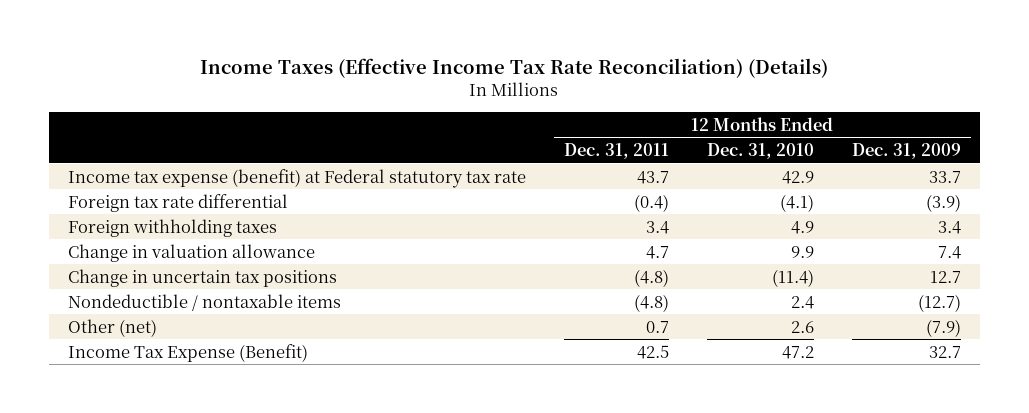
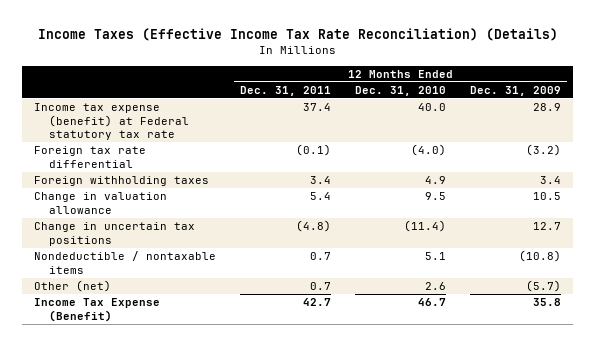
[636,170,669,184] 43.7 -> [303,103,332,112] 37.4
[781,170,814,184] 42.9 -> [418,103,447,112] 40.0
[929,170,962,183] 33.7 -> [533,103,562,112] 28.9
[633,193,669,212] (0.4) -> [296,144,332,157] (0.1)
[779,193,814,212] (4.1) -> [411,144,447,157] (4.0)
[926,193,962,212] (3.9) -> [526,144,562,157] (3.2)
[645,245,669,259] 4.7 -> [310,192,332,201] 5.4
[790,245,814,258] 9.9 -> [425,192,447,201] 9.5
[938,245,962,259] 7.4 -> [533,192,562,201] 10.5
[633,293,669,312] (4.8) -> [310,252,332,261] 0.7
[790,295,814,309] 2.4 -> [425,252,447,261] 5.1
[918,293,962,312] (12.7) -> [519,250,562,263] (10.8)
[926,318,962,337] (7.9) -> [526,280,562,293] (5.7)
[636,344,669,359] 42.5 -> [303,298,332,307] 42.7
[781,345,814,359] 47.2 -> [418,298,447,307] 46.7
[929,345,962,358] 32.7 -> [533,298,562,307] 35.8

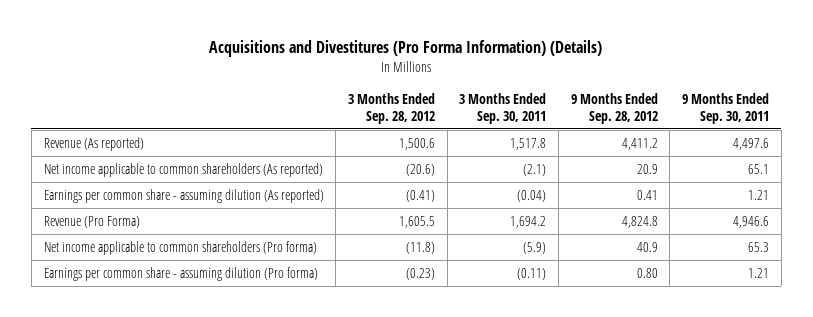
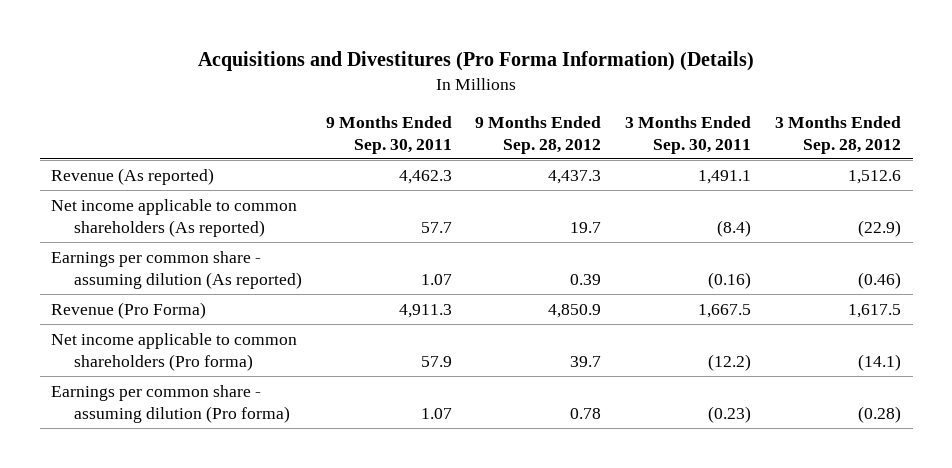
[399,137,436,150] 1,500.6 -> [847,169,901,184] 1,512.6
[510,137,547,150] 1,517.8 -> [698,169,752,184] 1,491.1
[621,137,658,150] 4,411.2 -> [548,169,602,184] 4,437.3
[733,137,770,150] 4,497.6 -> [398,169,452,184] 4,462.3
[406,163,436,176] (20.6) -> [857,219,901,237] (22.9)
[523,163,547,176] (2.1) -> [717,219,752,237] (8.4)
[636,163,658,174] 20.9 -> [570,221,602,233] 19.7
[748,163,770,174] 65.1 -> [420,221,452,233] 57.7
[406,189,436,202] (0.41) -> [857,271,901,289] (0.46)
[517,189,547,202] (0.04) -> [708,271,752,289] (0.16)
[636,189,658,200] 0.41 -> [570,273,602,285] 0.39
[748,189,770,200] 1.21 -> [420,273,452,285] 1.07
[399,215,436,228] 1,605.5 -> [847,303,901,318] 1,617.5
[510,215,547,228] 1,694.2 -> [698,303,752,318] 1,667.5
[621,215,658,228] 4,824.8 -> [548,303,602,318] 4,850.9
[733,215,770,228] 4,946.6 -> [398,303,452,318] 4,911.3
[406,241,436,254] (11.8) -> [857,353,901,371] (14.1)
[523,241,547,254] (5.9) -> [708,353,752,371] (12.2)
[636,241,658,252] 40.9 -> [570,355,602,367] 39.7
[748,241,770,252] 65.3 -> [420,355,452,367] 57.9
[406,267,436,280] (0.23) -> [857,405,901,423] (0.28)
[517,267,547,280] (0.11) -> [708,405,752,423] (0.23)
[636,267,658,278] 0.80 -> [570,407,602,419] 0.78
[748,267,770,278] 1.21 -> [420,407,452,419] 1.07

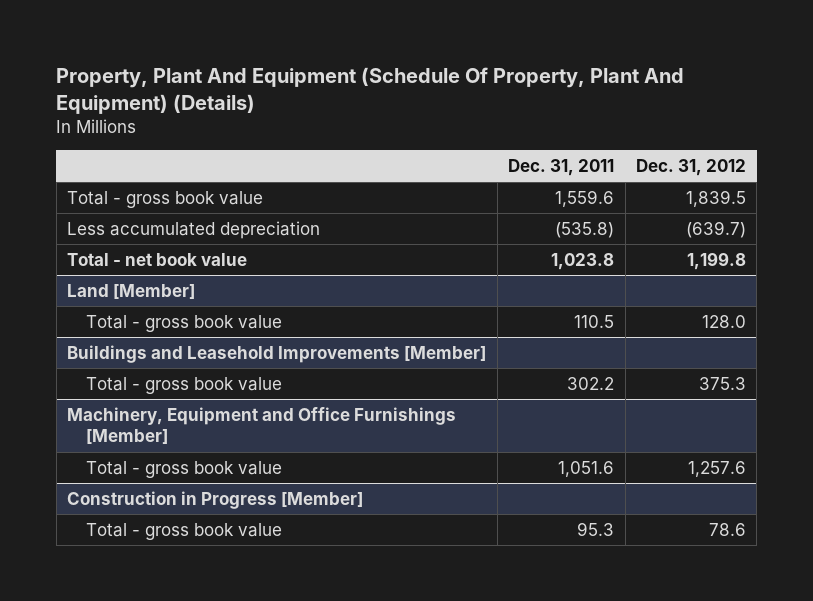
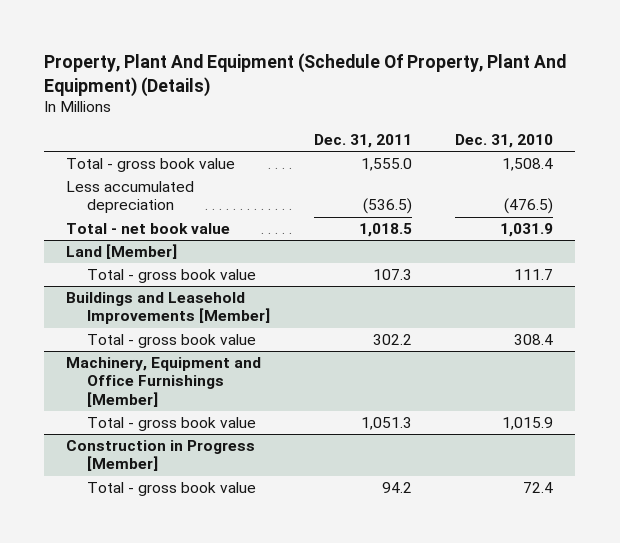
[636,159,747,177] Dec. 31, 2012 -> none
none -> [455,133,554,148] Dec. 31, 2010
[555,189,615,207] 1,559.6 -> [360,158,412,172] 1,555.0
[555,221,615,238] (535.8) -> [362,198,412,215] (536.5)
[551,252,615,270] 1,023.8 -> [358,223,412,238] 1,018.5
[574,314,615,328] 110.5 -> [372,269,412,281] 107.3
[558,460,615,477] 1,051.6 -> [360,417,412,431] 1,051.3
[577,521,615,536] 95.3 -> [381,482,412,494] 94.2

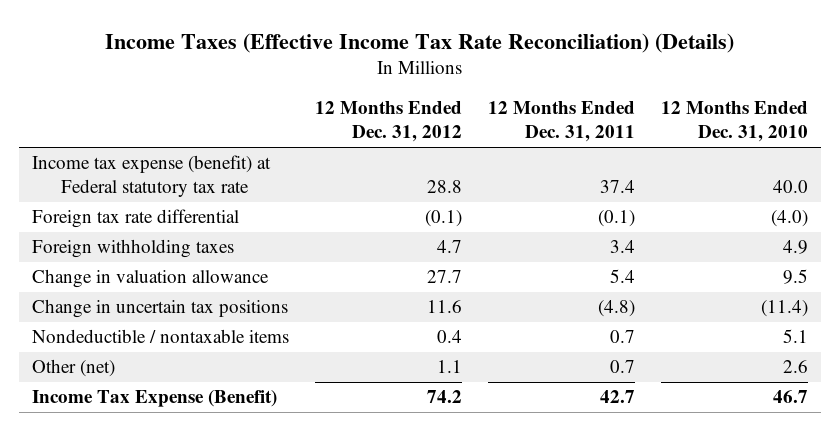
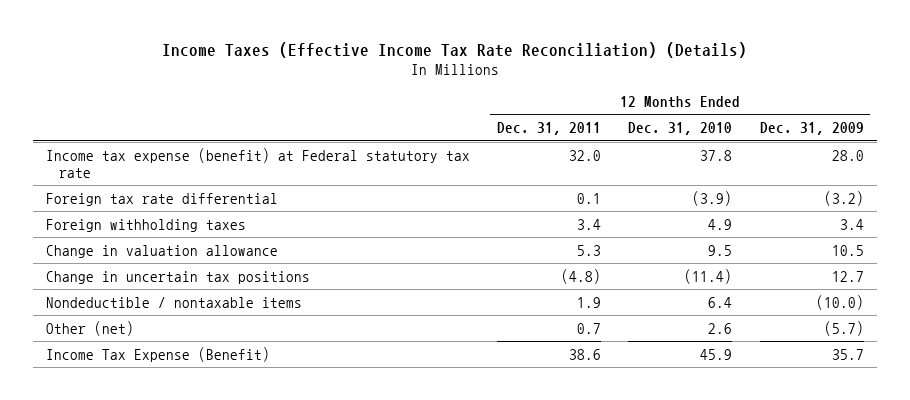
[315,101,463,143] 12 Months Ended Dec. 31, 2012 -> none
none -> [759,122,864,136] Dec. 31, 2009
[599,180,635,194] 37.4 -> [569,149,602,161] 32.0
[772,180,808,194] 40.0 -> [700,149,733,161] 37.8
[597,210,635,228] (0.1) -> [577,192,602,204] 0.1
[770,210,808,228] (4.0) -> [692,190,733,206] (3.9)
[609,269,635,284] 5.4 -> [577,244,602,256] 5.3
[609,330,635,344] 0.7 -> [577,296,602,308] 1.9
[782,329,808,344] 5.1 -> [708,296,733,308] 6.4
[599,390,635,404] 42.7 -> [569,348,602,360] 38.6
[772,390,808,404] 46.7 -> [700,348,733,360] 45.9

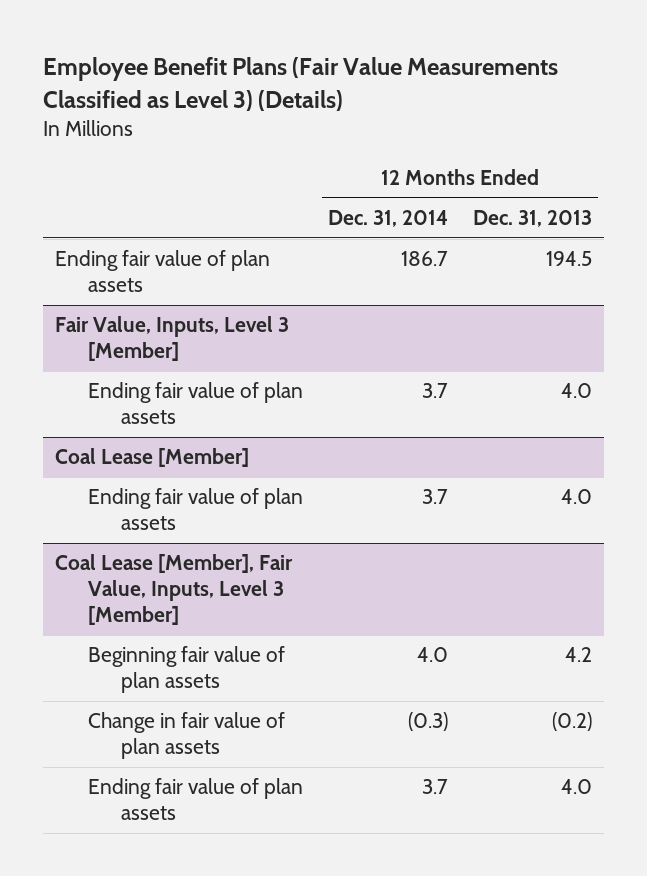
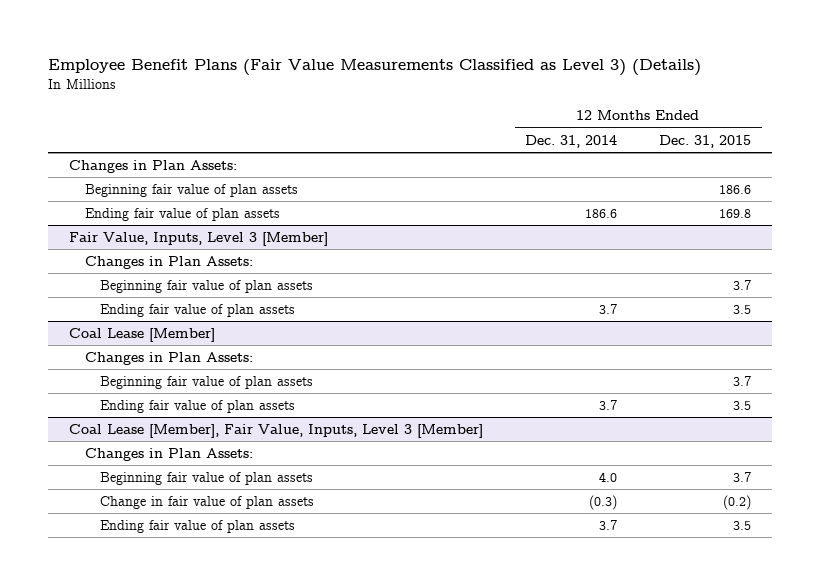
[473,210,593,228] Dec. 31, 2013 -> none
none -> [659,134,752,148] Dec. 31, 2015
none -> [69,160,238,174] Changes in Plan Assets:
none -> [84,184,298,198] Beginning fair value of plan assets
[401,251,449,267] 186.7 -> [585,209,618,219] 186.6
none -> [84,256,253,270] Changes in Plan Assets:
none -> [100,280,314,294] Beginning fair value of plan assets
none -> [84,352,253,366] Changes in Plan Assets:
none -> [100,376,314,390] Beginning fair value of plan assets
none -> [84,448,253,462] Changes in Plan Assets:

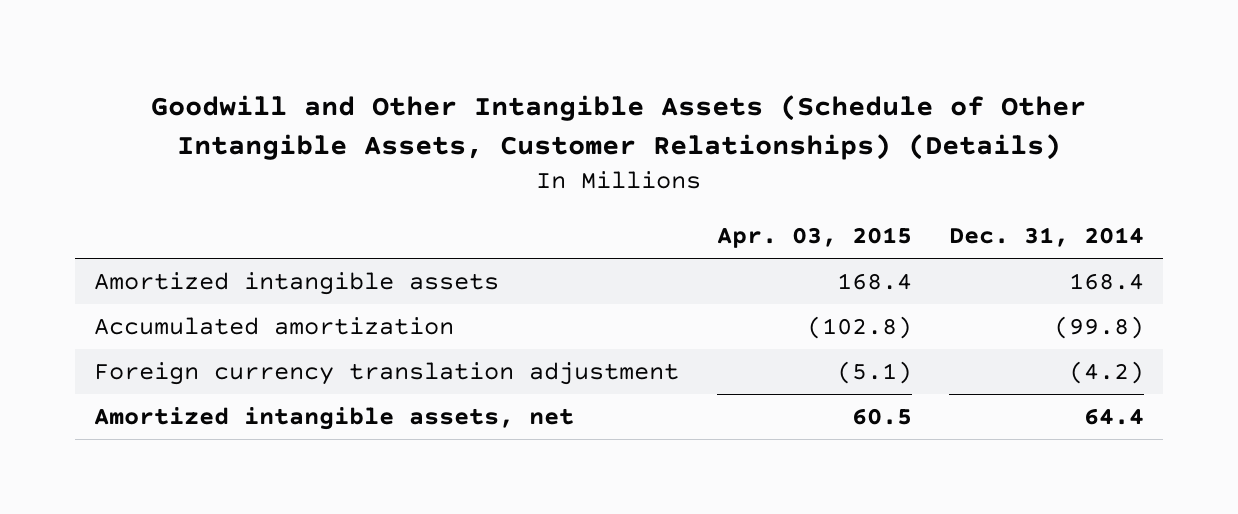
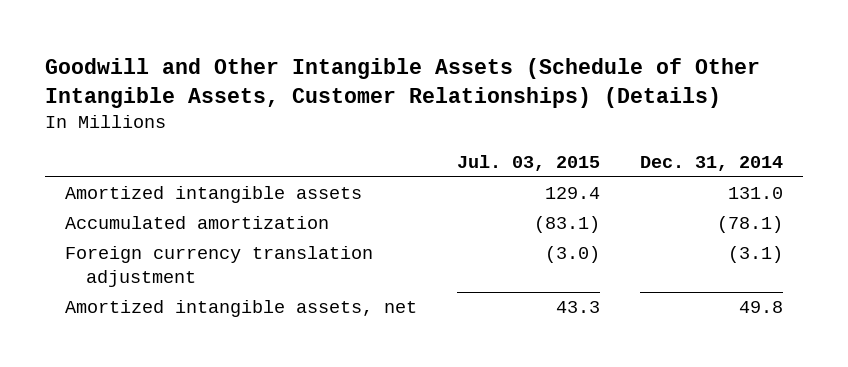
[716,227,912,249] Apr. 03, 2015 -> none
none -> [457,154,601,171] Jul. 03, 2015
[1068,272,1144,290] 168.4 -> [728,187,784,200] 131.0
[1053,315,1144,339] (99.8) -> [717,216,784,234] (78.1)
[1068,360,1144,384] (4.2) -> [728,246,784,264] (3.1)
[1083,407,1144,425] 64.4 -> [739,301,784,314] 49.8

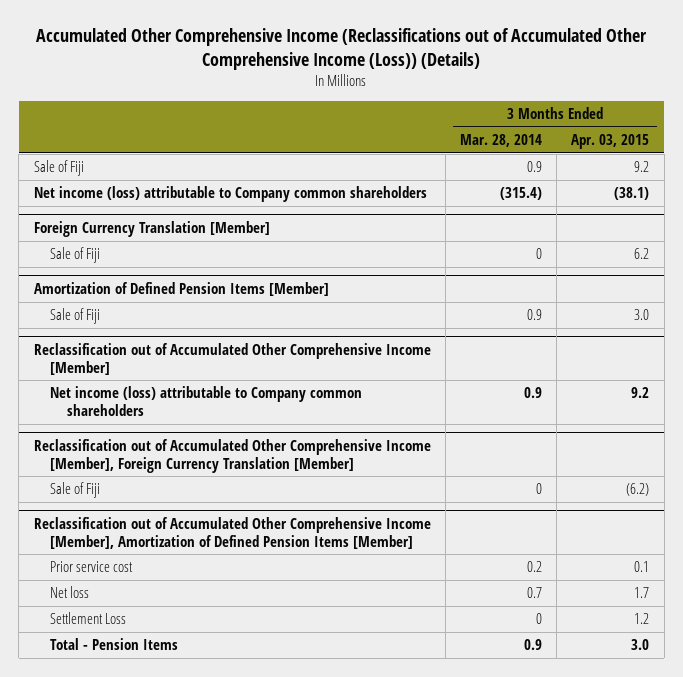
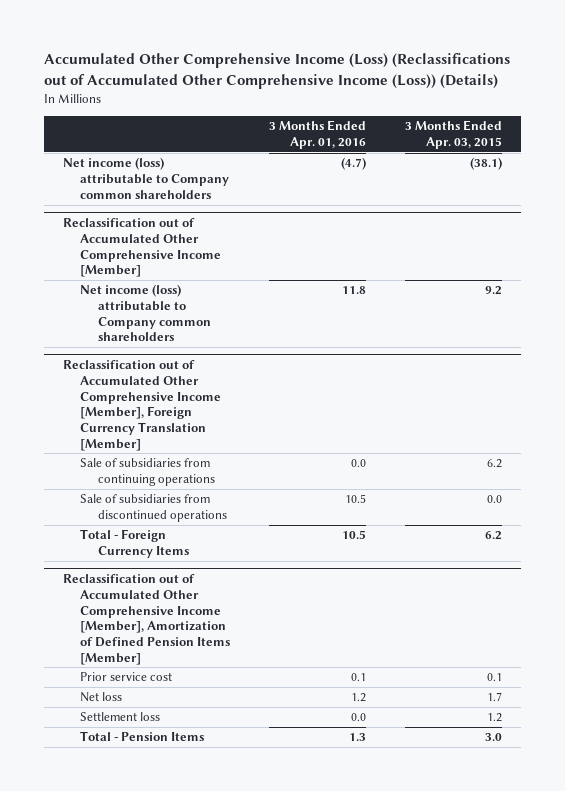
[36,28,648,70] Accumulated Other Comprehensive Income (Reclassifications out of Accumulated Other Comprehensive Income (Loss)) (Details) -> [43,53,510,89] Accumulated Other Comprehensive Income (Loss) (Reclassifications out of Accumulated Other Comprehensive Income (Loss)) (Details)
[459,134,542,148] Mar. 28, 2014 -> none
none -> [269,120,367,149] 3 Months Ended Apr. 01, 2016
[33,160,84,177] Sale of Fiji -> none
[33,221,270,238] Foreign Currency Translation [Member] -> none
[50,247,101,264] Sale of Fiji -> none
[33,282,329,297] Amortization of Defined Pension Items [Member] -> none
[50,308,101,325] Sale of Fiji -> none
[50,482,101,499] Sale of Fiji -> none
none -> [80,458,215,487] Sale of subsidiaries from continuing operations
none -> [80,494,227,523] Sale of subsidiaries from discontinued operations
none -> [80,529,189,559] Total - Foreign Currency Items
[50,612,127,625] Settlement Loss -> [80,712,161,722] Settlement loss

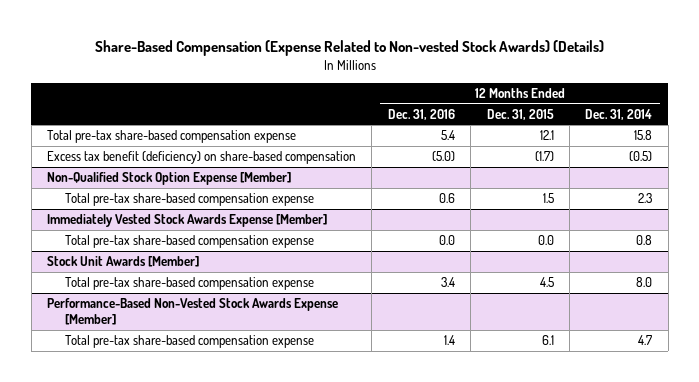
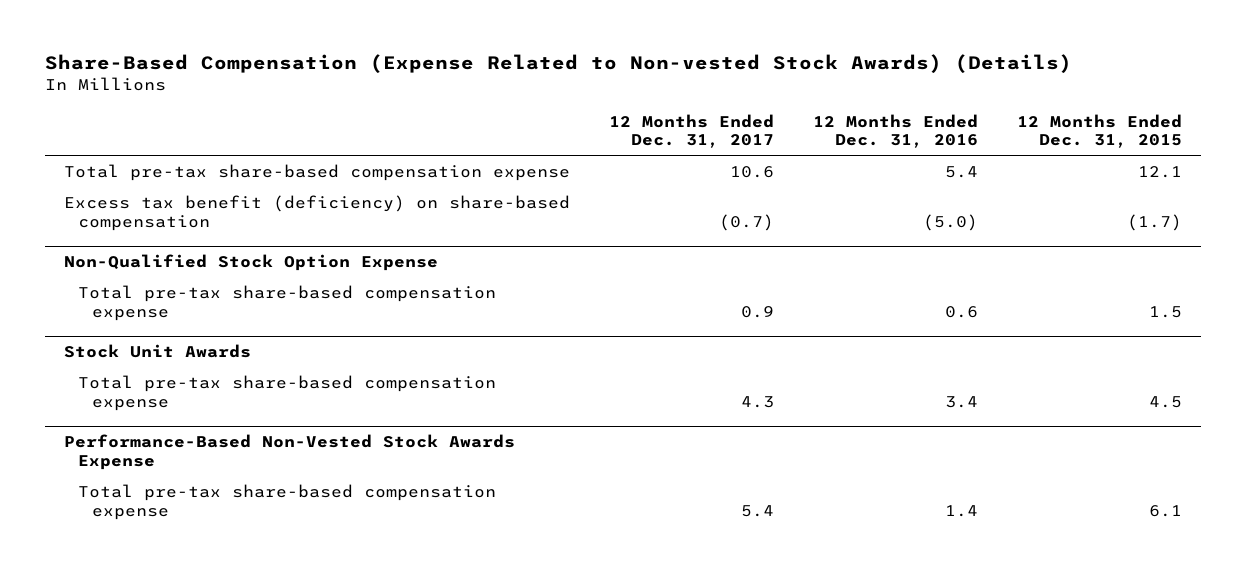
[585,108,653,120] Dec. 31, 2014 -> none
none -> [609,113,775,149] 12 Months Ended Dec. 31, 2017
[47,172,292,186] Non-Qualified Stock Option Expense [Member] -> [64,254,439,272] Non-Qualified Stock Option Expense
[47,214,328,228] Immediately Vested Stock Awards Expense [Member] -> none
[64,235,314,249] Total pre-tax share-based compensation expense -> none
[47,256,200,268] Stock Unit Awards [Member] -> [64,344,252,359] Stock Unit Awards
[47,298,339,326] Performance-Based Non-Vested Stock Awards Expense [Member] -> [64,434,516,470] Performance-Based Non-Vested Stock Awards Expense

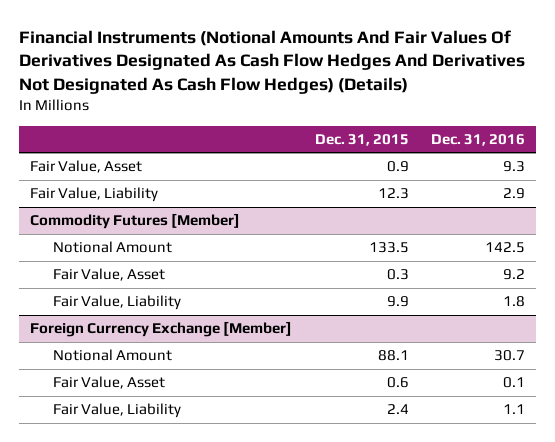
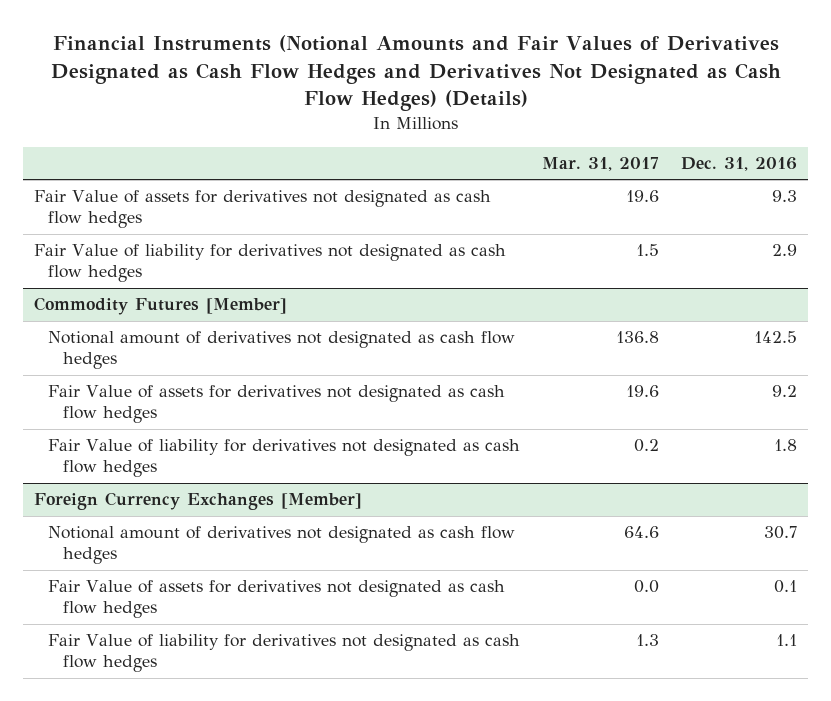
[19,29,526,94] Financial Instruments (Notional Amounts And Fair Values Of Derivatives Designated As Cash Flow Hedges And Derivatives Not Designated As Cash Flow Hedges) (Details) -> [50,35,781,112] Financial Instruments (Notional Amounts and Fair Values of Derivatives Designated as Cash Flow Hedges and Derivatives Not Designated as Cash Flow Hedges) (Details)
[314,133,409,146] Dec. 31, 2015 -> none
none -> [542,157,660,172] Mar. 31, 2017
[30,160,143,174] Fair Value, Asset -> [34,190,492,229] Fair Value of assets for derivatives not designated as cash flow hedges
[30,187,159,203] Fair Value, Liability -> [34,244,507,283] Fair Value of liability for derivatives not designated as cash flow hedges
[53,241,173,254] Notional Amount -> [48,331,516,370] Notional amount of derivatives not designated as cash flow hedges
[53,268,166,282] Fair Value, Asset -> [48,385,506,424] Fair Value of assets for derivatives not designated as cash flow hedges
[53,295,182,311] Fair Value, Liability -> [48,439,521,478] Fair Value of liability for derivatives not designated as cash flow hedges
[30,321,293,338] Foreign Currency Exchange [Member] -> [34,492,363,511] Foreign Currency Exchanges [Member]
[53,349,173,362] Notional Amount -> [48,526,516,565] Notional amount of derivatives not designated as cash flow hedges
[53,376,166,390] Fair Value, Asset -> [48,580,506,619] Fair Value of assets for derivatives not designated as cash flow hedges
[53,403,182,419] Fair Value, Liability -> [48,634,521,673] Fair Value of liability for derivatives not designated as cash flow hedges

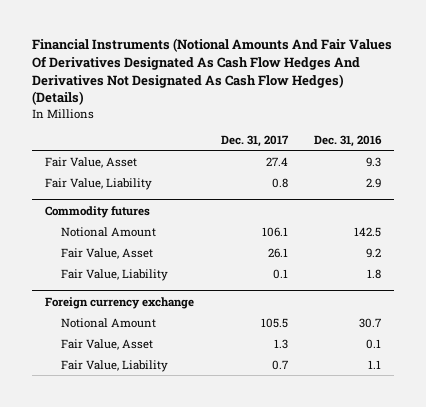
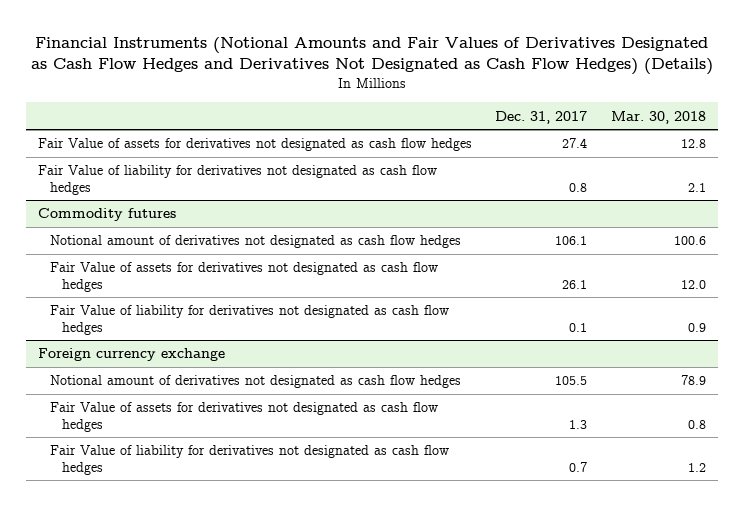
[31,38,392,106] Financial Instruments (Notional Amounts And Fair Values Of Derivatives Designated As Cash Flow Hedges And Derivatives Not Designated As Cash Flow Hedges) (Details) -> [30,36,713,76] Financial Instruments (Notional Amounts and Fair Values of Derivatives Designated as Cash Flow Hedges and Derivatives Not Designated as Cash Flow Hedges) (Details)
[314,134,383,147] Dec. 31, 2016 -> none
none -> [610,110,706,124] Mar. 30, 2018
[44,156,137,168] Fair Value, Asset -> [37,138,472,152] Fair Value of assets for derivatives not designated as cash flow hedges
[44,177,152,190] Fair Value, Liability -> [37,165,437,196] Fair Value of liability for derivatives not designated as cash flow hedges
[61,226,157,237] Notional Amount -> [49,235,461,249] Notional amount of derivatives not designated as cash flow hedges
[61,247,154,259] Fair Value, Asset -> [49,262,438,293] Fair Value of assets for derivatives not designated as cash flow hedges
[61,268,169,281] Fair Value, Liability -> [49,305,449,336] Fair Value of liability for derivatives not designated as cash flow hedges
[61,317,157,328] Notional Amount -> [49,375,461,389] Notional amount of derivatives not designated as cash flow hedges
[61,338,154,350] Fair Value, Asset -> [49,402,438,433] Fair Value of assets for derivatives not designated as cash flow hedges
[61,359,169,372] Fair Value, Liability -> [49,445,449,476] Fair Value of liability for derivatives not designated as cash flow hedges

